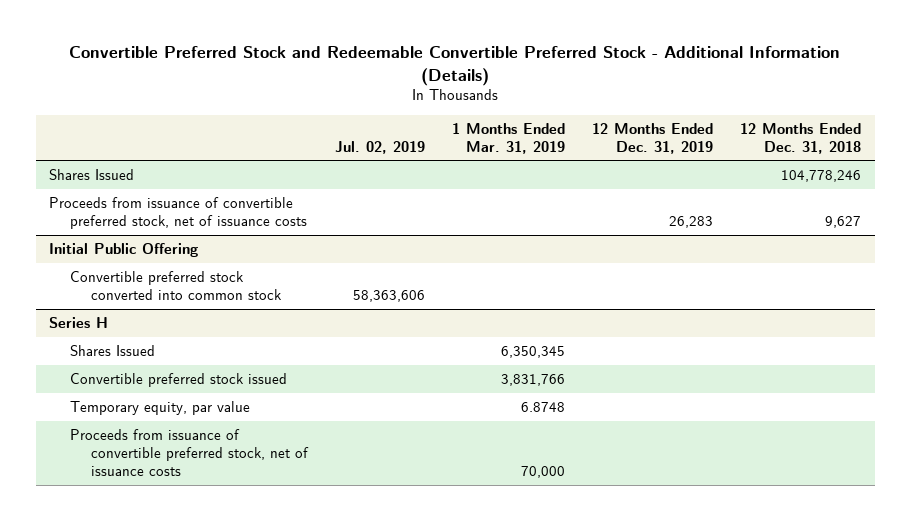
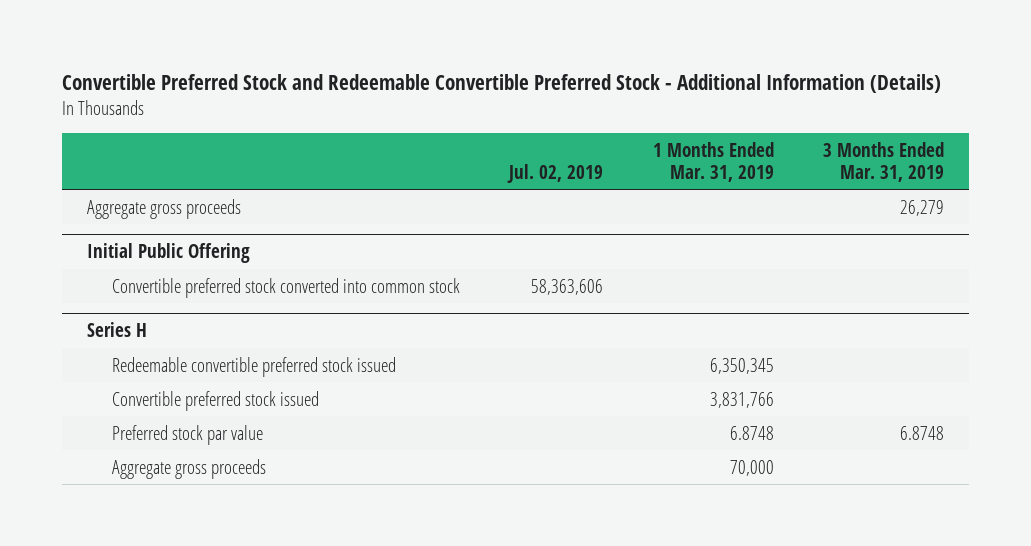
[592,122,714,154] 12 Months Ended Dec. 31, 2019 -> none
[740,122,862,154] 12 Months Ended Dec. 31, 2018 -> none
none -> [823,141,945,182] 3 Months Ended Mar. 31, 2019
[49,168,135,180] Shares Issued -> none
[49,196,308,229] Proceeds from issuance of convertible preferred stock, net of issuance costs -> [86,198,241,219] Aggregate gross proceeds
[70,344,156,356] Shares Issued -> [111,356,396,377] Redeemable convertible preferred stock issued
[70,400,251,415] Temporary equity, par value -> [111,424,263,445] Preferred stock par value
[70,428,309,476] Proceeds from issuance of convertible preferred stock, net of issuance costs -> [111,458,266,479] Aggregate gross proceeds

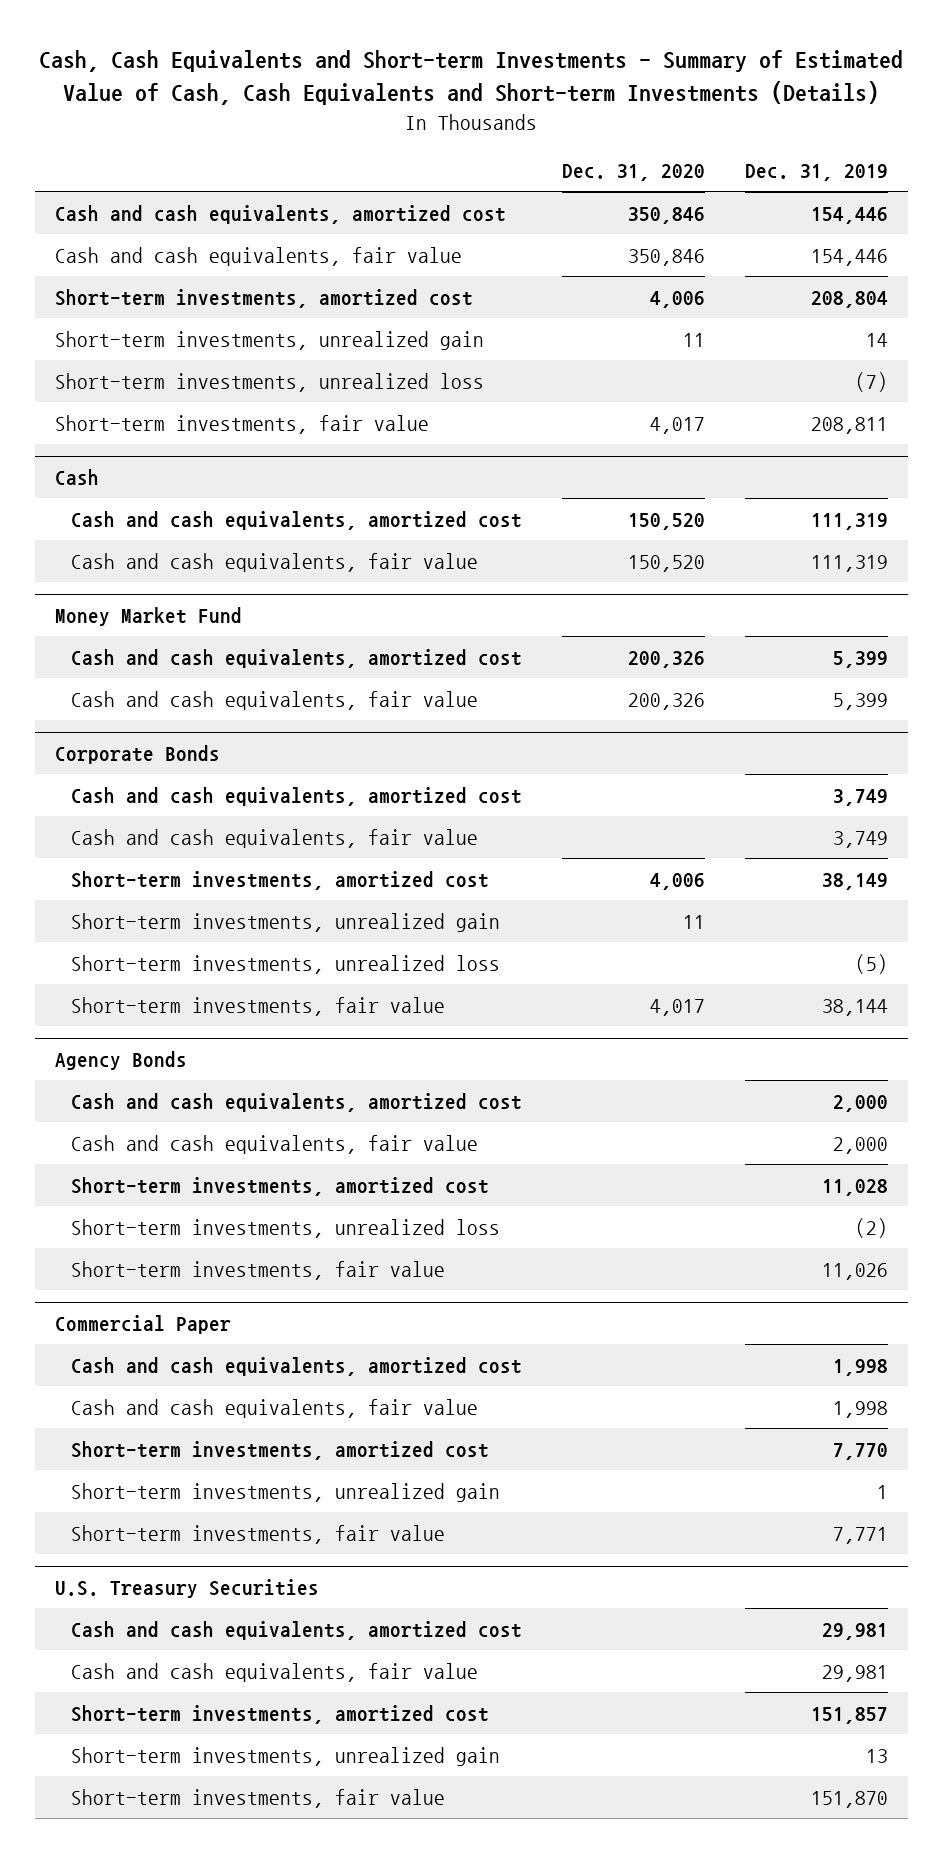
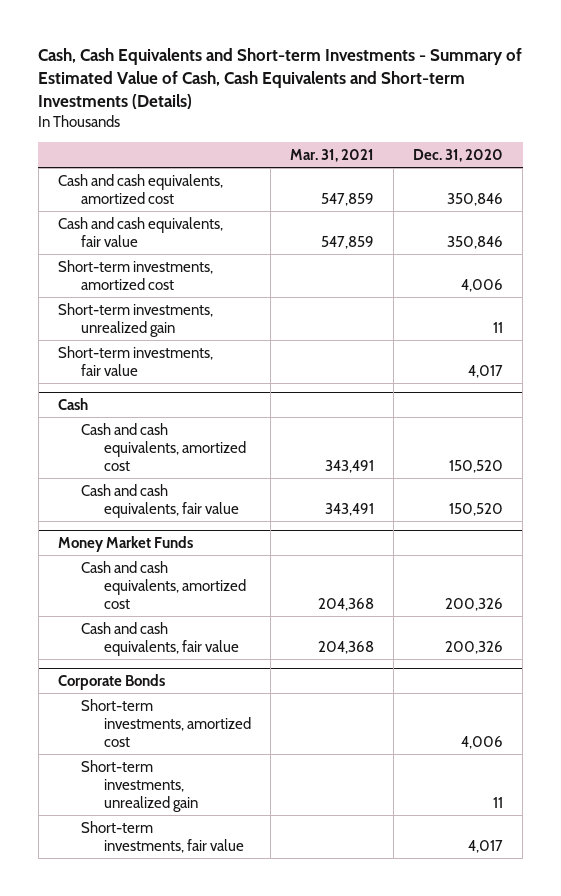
[745,164,889,182] Dec. 31, 2019 -> none
none -> [289,148,374,162] Mar. 31, 2021
[54,372,484,392] Short-term investments, unrealized loss -> none
[54,607,242,627] Money Market Fund -> [57,535,193,552] Money Market Funds
[70,786,522,806] Cash and cash equivalents, amortized cost -> none
[70,828,478,848] Cash and cash equivalents, fair value -> none
[70,954,500,974] Short-term investments, unrealized loss -> none
[54,1051,187,1071] Agency Bonds -> none
[70,1092,522,1112] Cash and cash equivalents, amortized cost -> none
[70,1134,478,1154] Cash and cash equivalents, fair value -> none
[70,1176,489,1196] Short-term investments, amortized cost -> none
[70,1218,500,1238] Short-term investments, unrealized loss -> none
[70,1260,445,1280] Short-term investments, fair value -> none
[54,1315,231,1335] Commercial Paper -> none
[70,1356,522,1376] Cash and cash equivalents, amortized cost -> none
[70,1398,478,1418] Cash and cash equivalents, fair value -> none
[70,1440,489,1460] Short-term investments, amortized cost -> none
[70,1482,500,1502] Short-term investments, unrealized gain -> none
[70,1524,445,1544] Short-term investments, fair value -> none
[54,1579,319,1599] U.S. Treasury Securities -> none
[70,1620,522,1640] Cash and cash equivalents, amortized cost -> none
[70,1662,478,1682] Cash and cash equivalents, fair value -> none
[70,1704,489,1724] Short-term investments, amortized cost -> none
[70,1746,500,1766] Short-term investments, unrealized gain -> none
[70,1788,445,1808] Short-term investments, fair value -> none

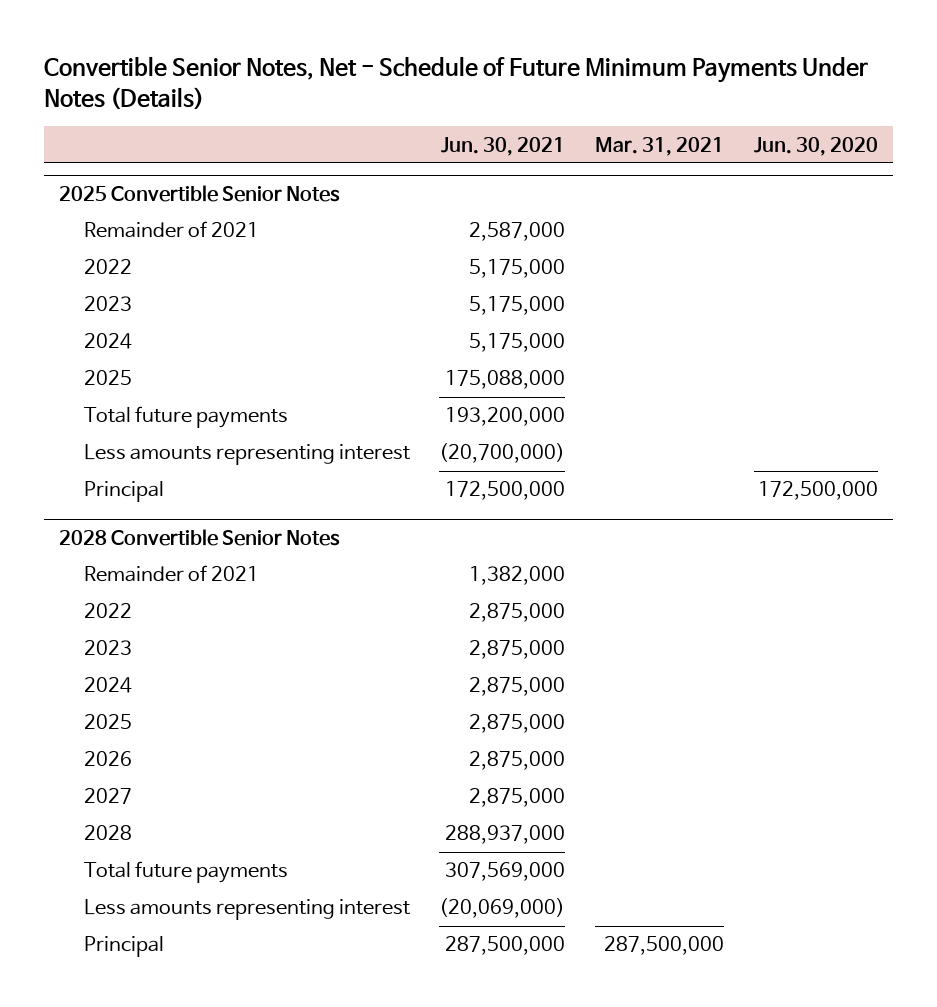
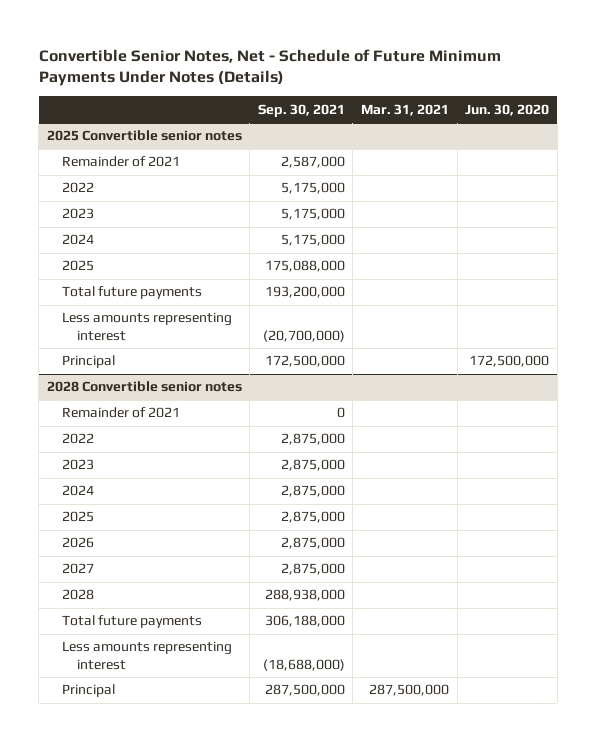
[441,136,566,156] Jun. 30, 2021 -> none
none -> [257,103,345,117] Sep. 30, 2021
[59,185,341,203] 2025 Convertible Senior Notes -> [46,130,242,142] 2025 Convertible senior notes
[59,529,341,547] 2028 Convertible Senior Notes -> [46,381,242,393] 2028 Convertible senior notes

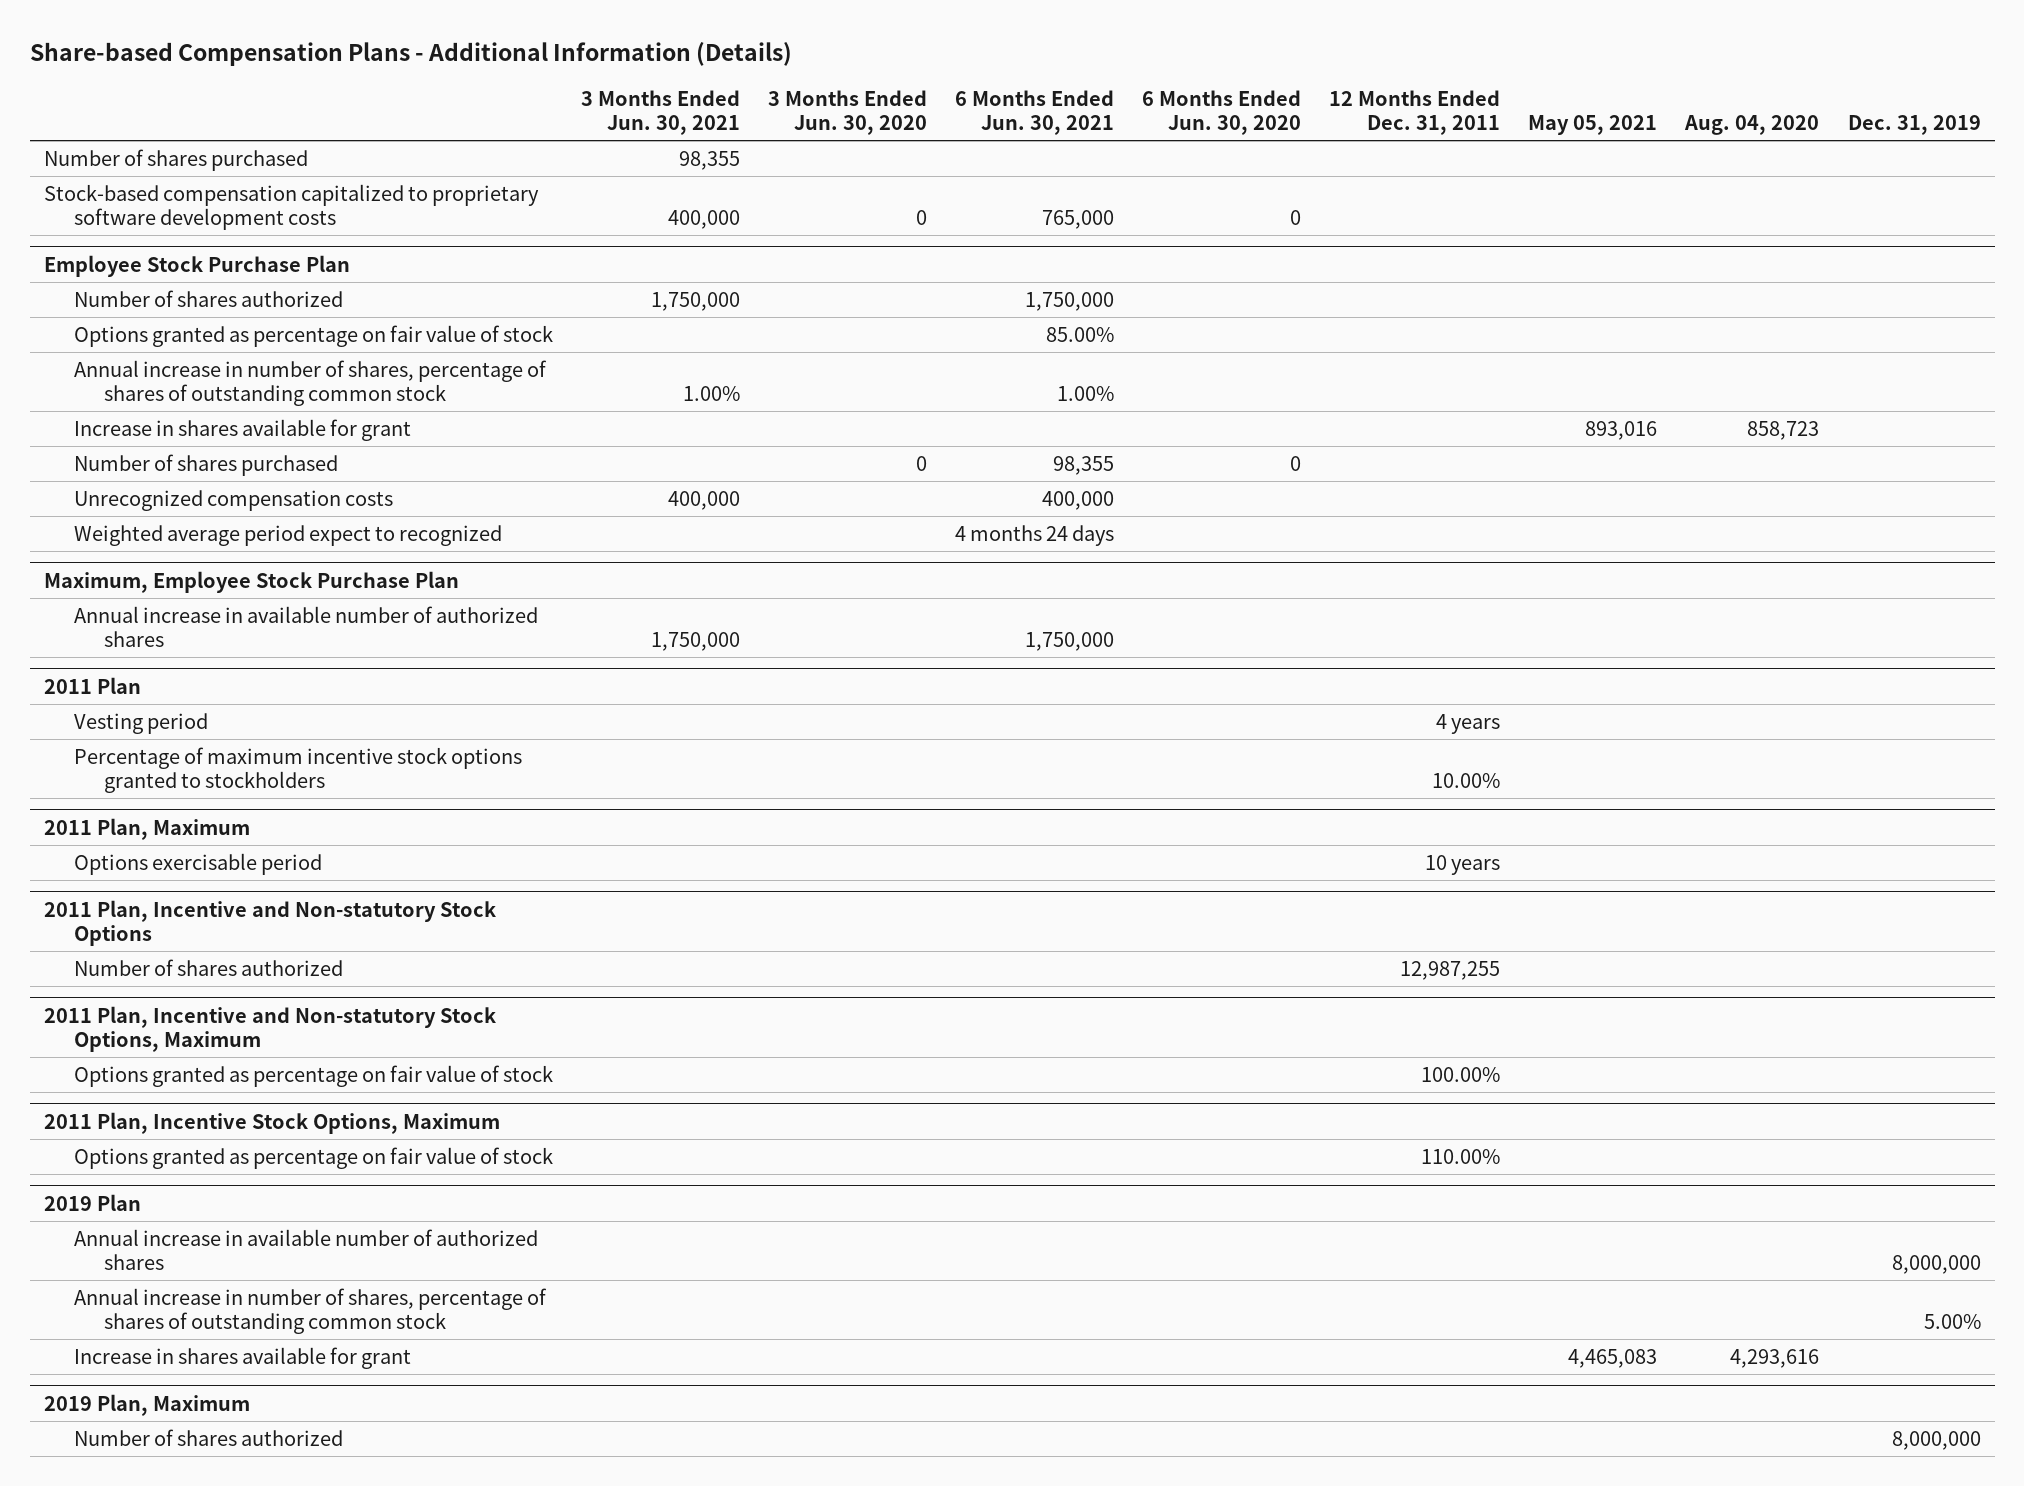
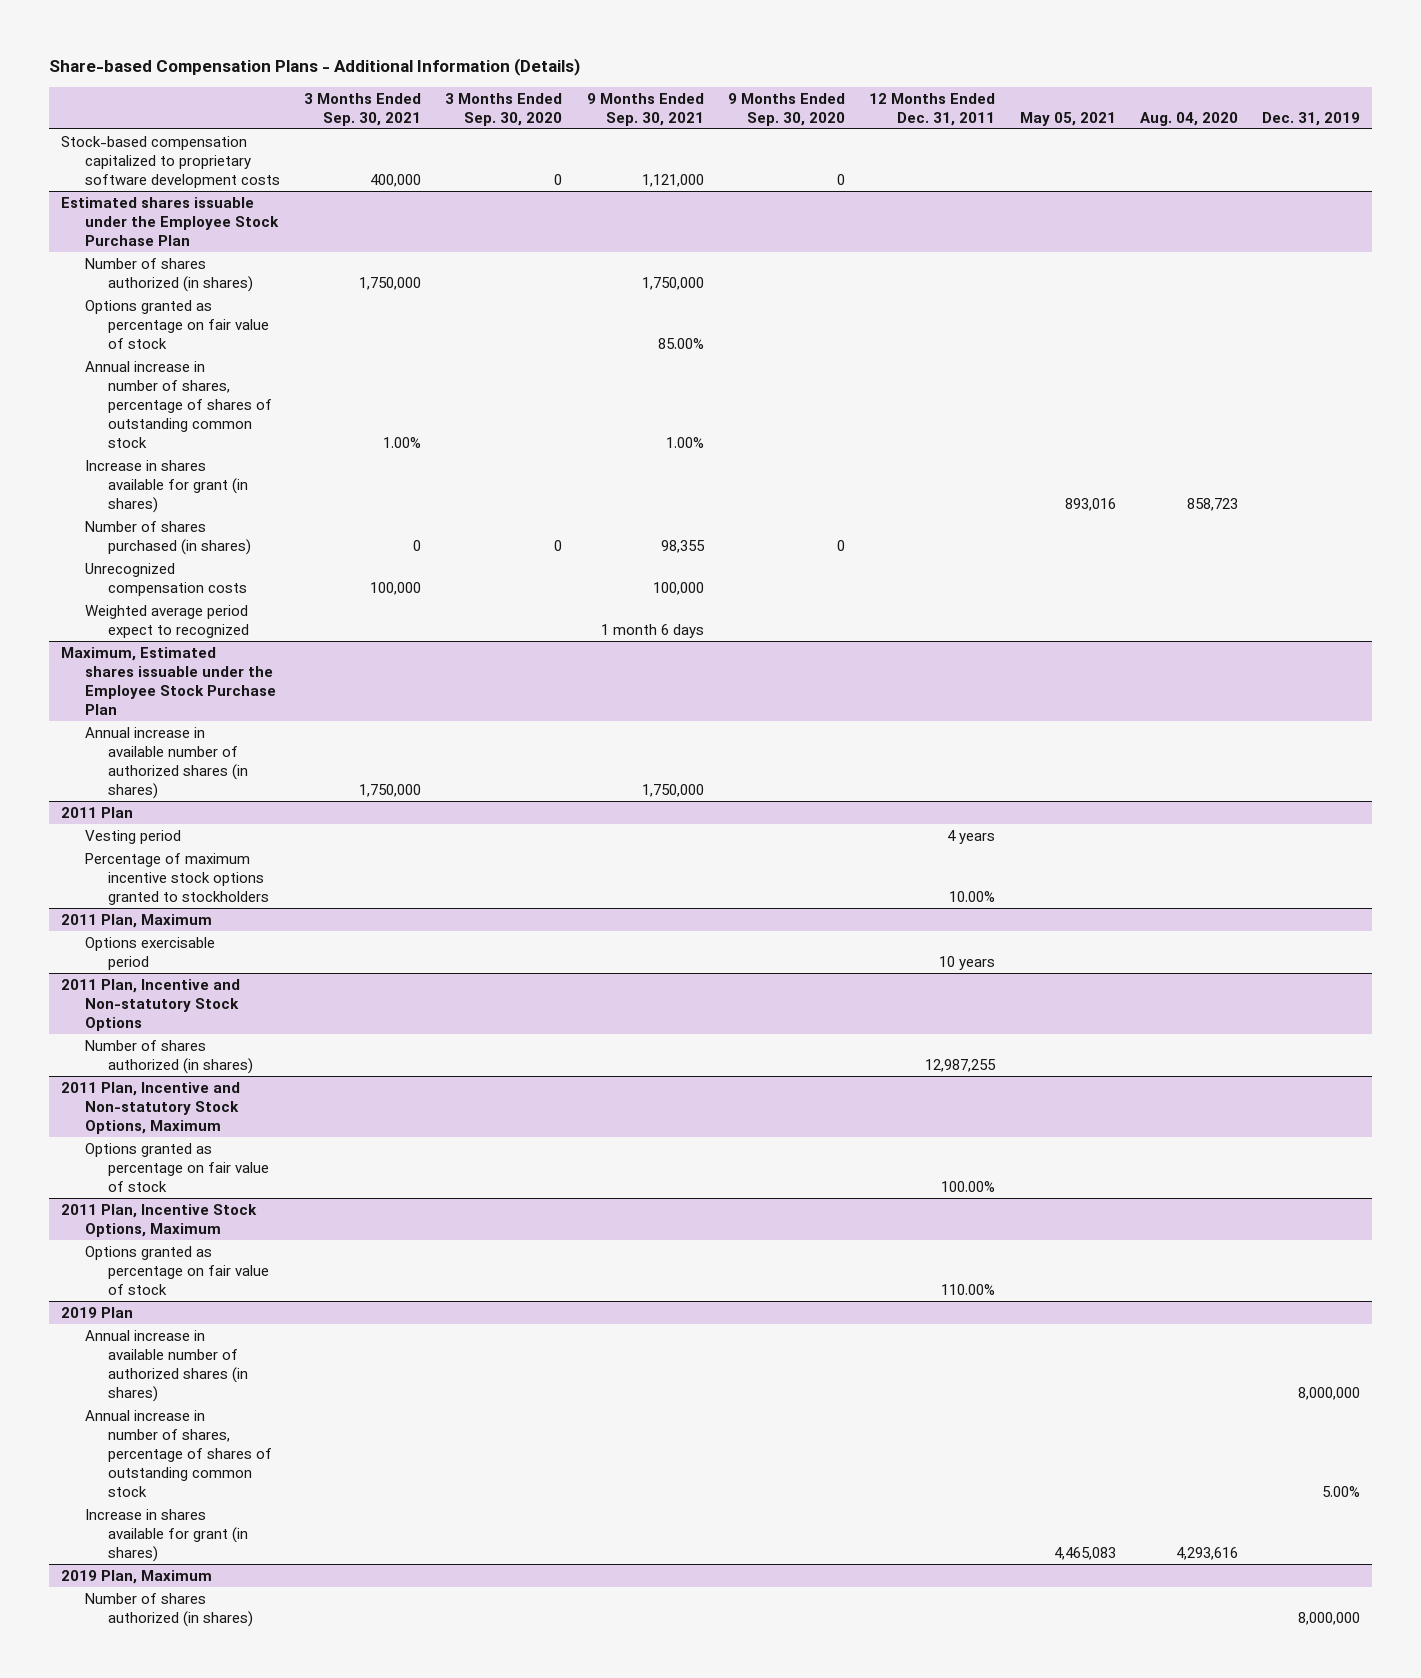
[580,90,740,136] 3 Months Ended Jun. 30, 2021 -> none
[767,90,927,136] 3 Months Ended Jun. 30, 2020 -> none
[955,90,1115,136] 6 Months Ended Jun. 30, 2021 -> none
[1142,90,1302,136] 6 Months Ended Jun. 30, 2020 -> none
none -> [303,92,421,126] 3 Months Ended Sep. 30, 2021
none -> [445,92,563,126] 3 Months Ended Sep. 30, 2020
none -> [586,92,704,126] 9 Months Ended Sep. 30, 2021
none -> [727,92,845,126] 9 Months Ended Sep. 30, 2020
[43,148,308,171] Number of shares purchased -> none
[43,254,350,277] Employee Stock Purchase Plan -> [61,196,279,246] Estimated shares issuable under the Employee Stock Purchase Plan
[73,289,343,307] Number of shares authorized -> [84,257,254,292] Number of shares authorized (in shares)
[73,418,411,441] Increase in shares available for grant -> [84,459,249,513] Increase in shares available for grant (in shares)
[73,453,338,476] Number of shares purchased -> [84,520,252,555] Number of shares purchased (in shares)
[43,570,459,593] Maximum, Employee Stock Purchase Plan -> [61,646,276,715] Maximum, Estimated shares issuable under the Employee Stock Purchase Plan
[73,605,538,647] Annual increase in available number of authorized shares -> [84,726,249,799] Annual increase in available number of authorized shares (in shares)
[73,958,343,976] Number of shares authorized -> [84,1039,254,1074] Number of shares authorized (in shares)
[73,1228,538,1270] Annual increase in available number of authorized shares -> [84,1329,249,1402] Annual increase in available number of authorized shares (in shares)
[73,1346,411,1369] Increase in shares available for grant -> [84,1508,249,1562] Increase in shares available for grant (in shares)
[73,1428,343,1446] Number of shares authorized -> [84,1592,254,1627] Number of shares authorized (in shares)

